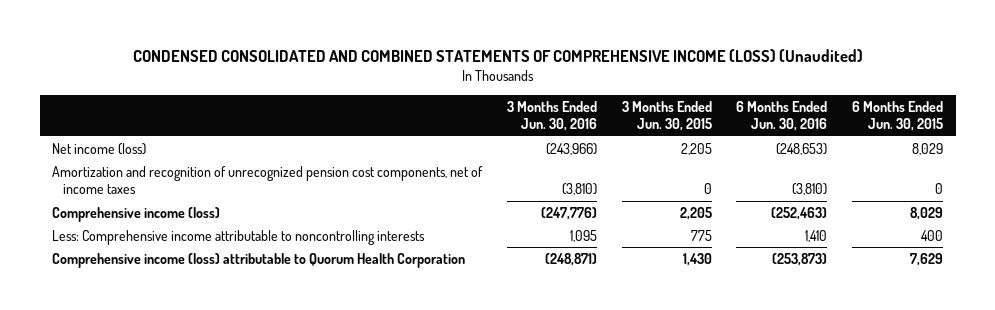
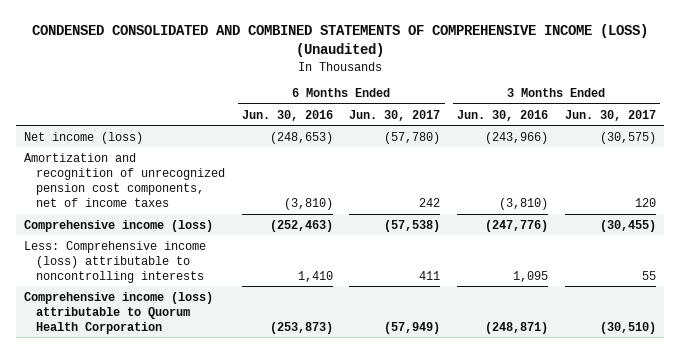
[621,100,712,132] 3 Months Ended Jun. 30, 2015 -> none
[852,100,944,132] 6 Months Ended Jun. 30, 2015 -> none
none -> [349,109,441,121] Jun. 30, 2017
none -> [564,109,656,121] Jun. 30, 2017
[52,229,426,245] Less: Comprehensive income attributable to noncontrolling interests -> [24,240,207,283] Less: Comprehensive income (loss) attributable to noncontrolling interests

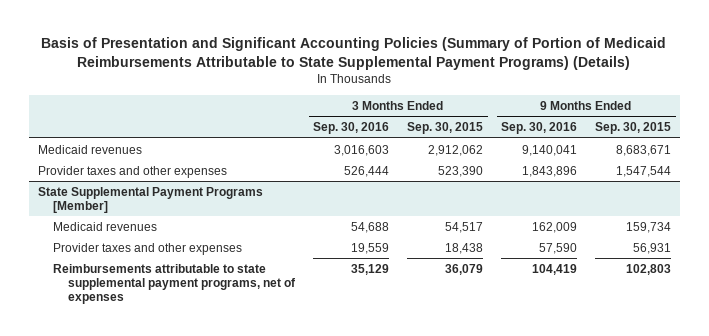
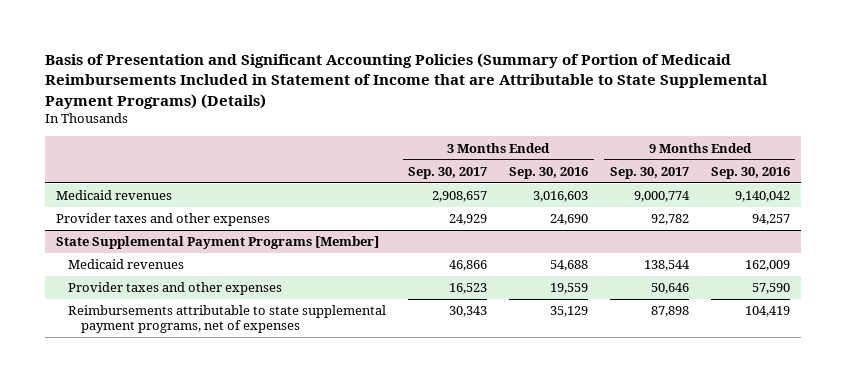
[41,36,667,70] Basis of Presentation and Significant Accounting Policies (Summary of Portion of Medicaid Reimbursements Attributable to State Supplemental Payment Programs) (Details) -> [44,53,768,109] Basis of Presentation and Significant Accounting Policies (Summary of Portion of Medicaid Reimbursements Included in Statement of Income that are Attributable to State Supplemental Payment Programs) (Details)
[407,122,484,135] Sep. 30, 2015 -> none
[595,122,672,135] Sep. 30, 2015 -> none
none -> [408,166,488,179] Sep. 30, 2017
none -> [609,166,689,179] Sep. 30, 2017
[522,144,578,156] 9,140,041 -> [734,191,790,203] 9,140,042
[344,165,390,177] 526,444 -> [550,214,589,226] 24,690
[522,165,578,177] 1,843,896 -> [751,214,790,226] 94,257

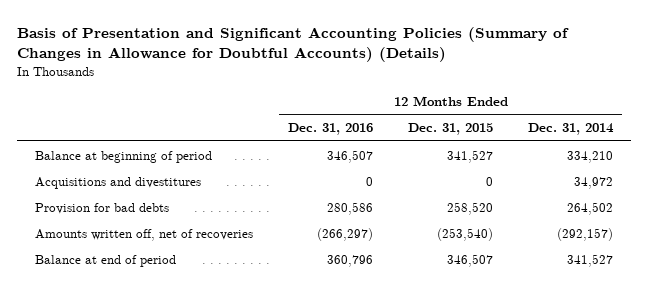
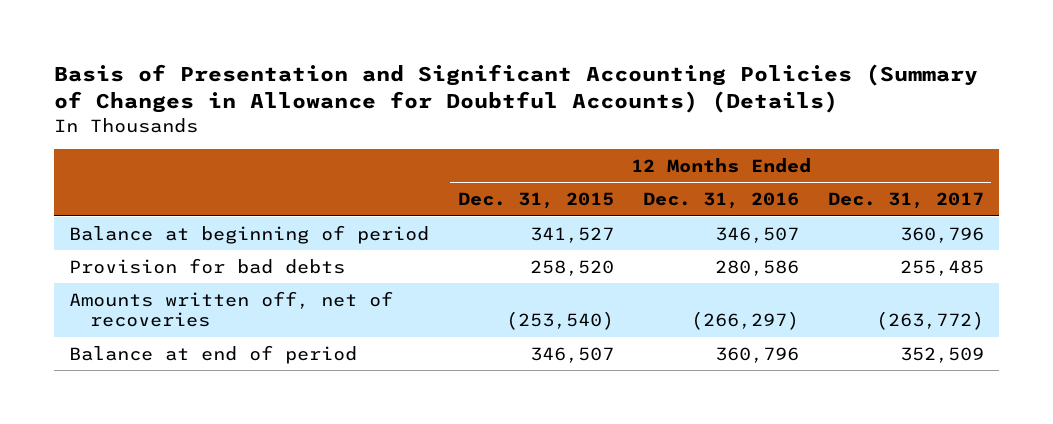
[528,123,615,136] Dec. 31, 2014 -> none
none -> [827,192,984,210] Dec. 31, 2017
[34,176,201,189] Acquisitions and divestitures -> none

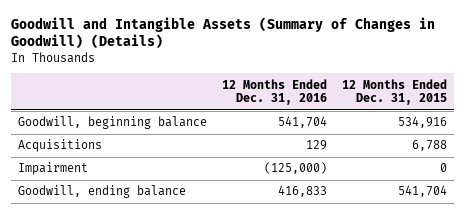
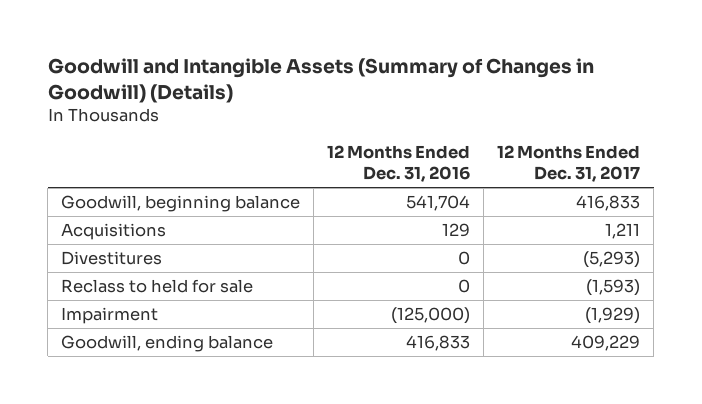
[341,78,447,106] 12 Months Ended Dec. 31, 2015 -> none
none -> [497,144,641,183] 12 Months Ended Dec. 31, 2017
none -> [61,251,163,266] Divestitures
none -> [61,279,254,294] Reclass to held for sale

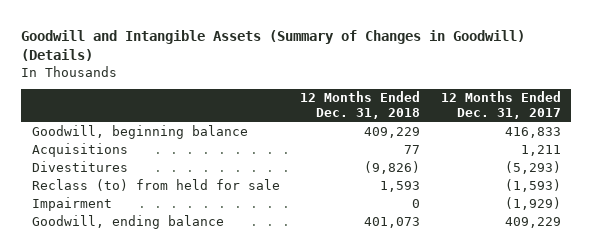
[327,144,471,183] 12 Months Ended Dec. 31, 2016 -> none
none -> [300,91,421,119] 12 Months Ended Dec. 31, 2018
[61,279,254,294] Reclass to held for sale -> [31,178,280,191] Reclass (to) from held for sale

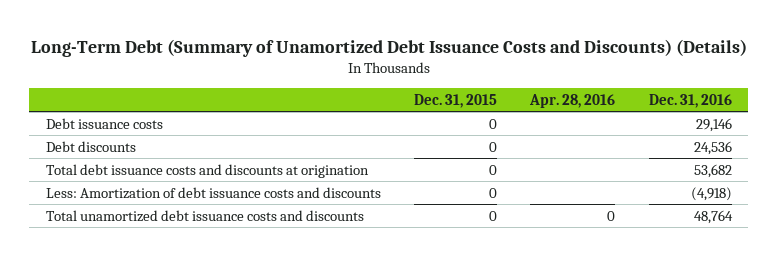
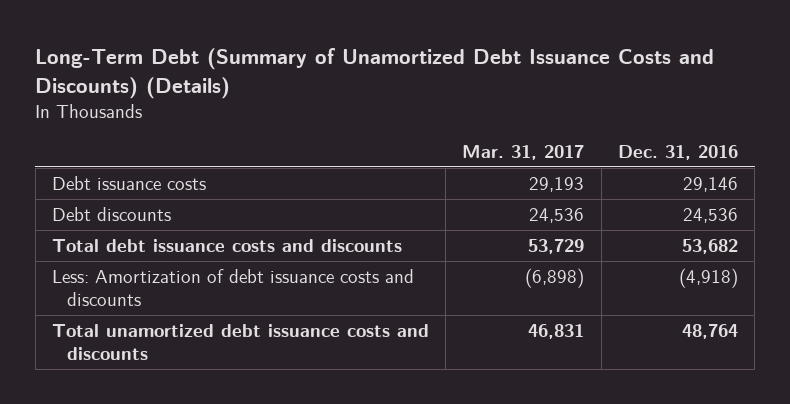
[414,93,498,108] Dec. 31, 2015 -> none
[529,93,616,108] Apr. 28, 2016 -> none
none -> [462,144,585,160] Mar. 31, 2017
[45,163,369,178] Total debt issuance costs and discounts at origination -> [52,238,403,252] Total debt issuance costs and discounts

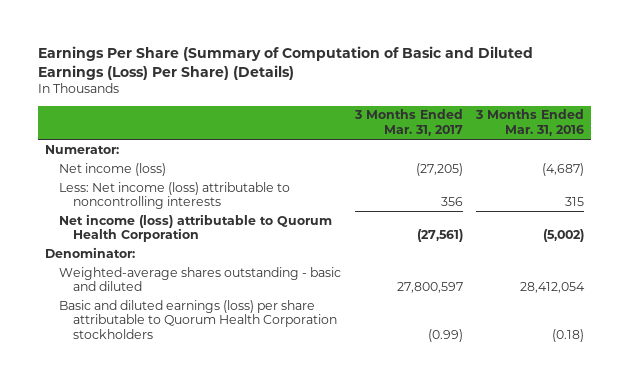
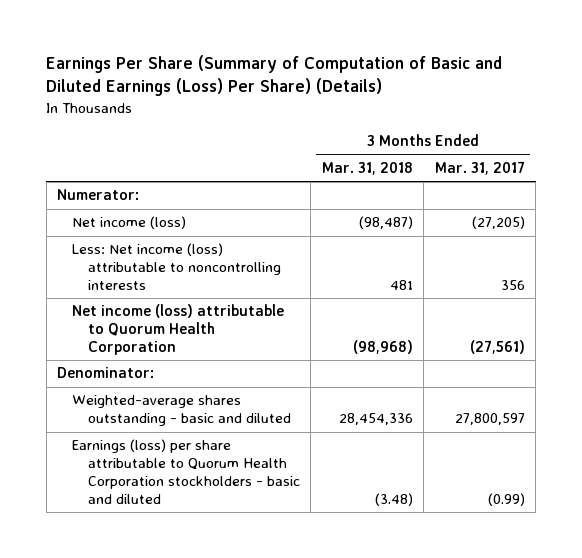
[475,109,585,137] 3 Months Ended Mar. 31, 2016 -> none
none -> [321,161,413,175] Mar. 31, 2018
[59,299,338,340] Basic and diluted earnings (loss) per share attributable to Quorum Health Corporation stockholders -> [72,439,300,504] Earnings (loss) per share attributable to Quorum Health Corporation stockholders - basic and diluted

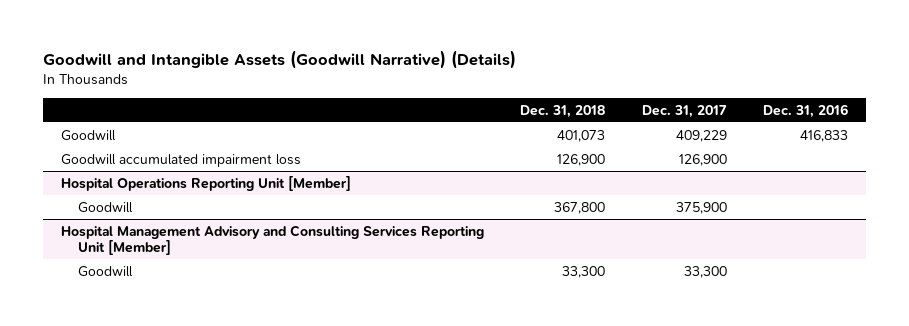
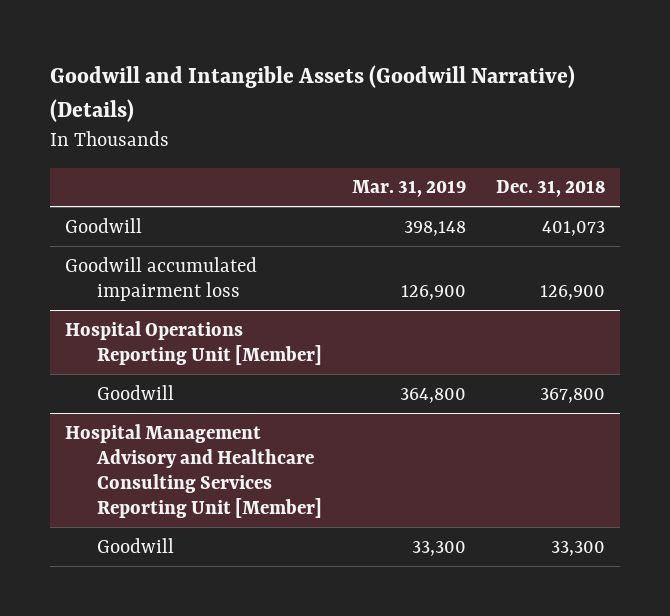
[641,104,727,118] Dec. 31, 2017 -> none
[763,103,849,118] Dec. 31, 2016 -> none
none -> [352,180,467,198] Mar. 31, 2019
[61,224,485,256] Hospital Management Advisory and Consulting Services Reporting Unit [Member] -> [65,423,323,518] Hospital Management Advisory and Healthcare Consulting Services Reporting Unit [Member]

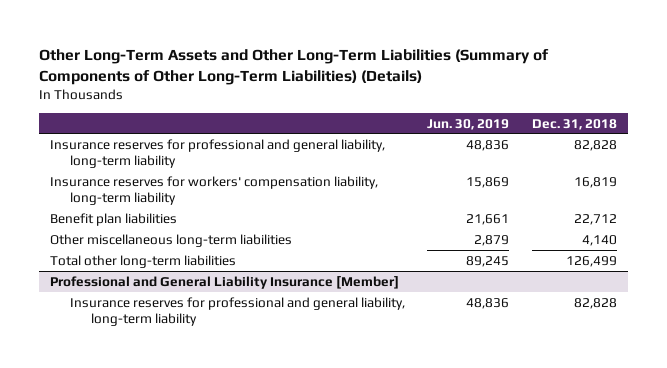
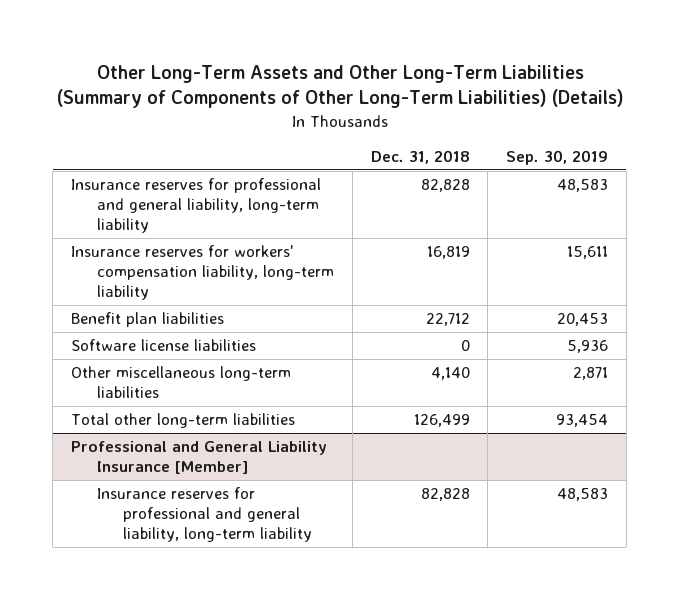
[427,118,510,130] Jun. 30, 2019 -> none
none -> [506,150,609,166] Sep. 30, 2019
none -> [71,338,257,351] Software license liabilities

